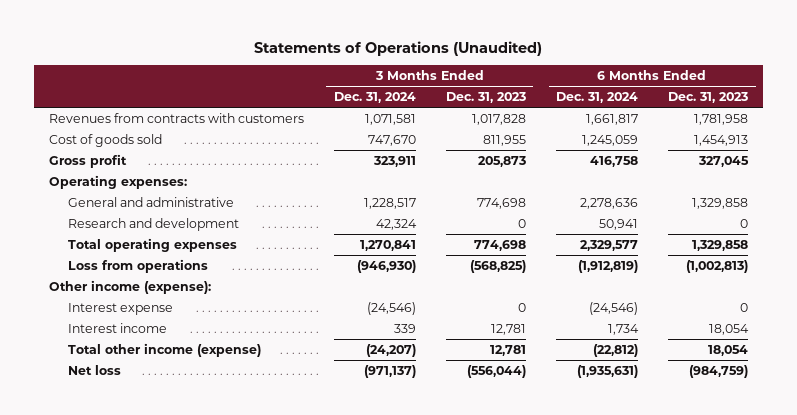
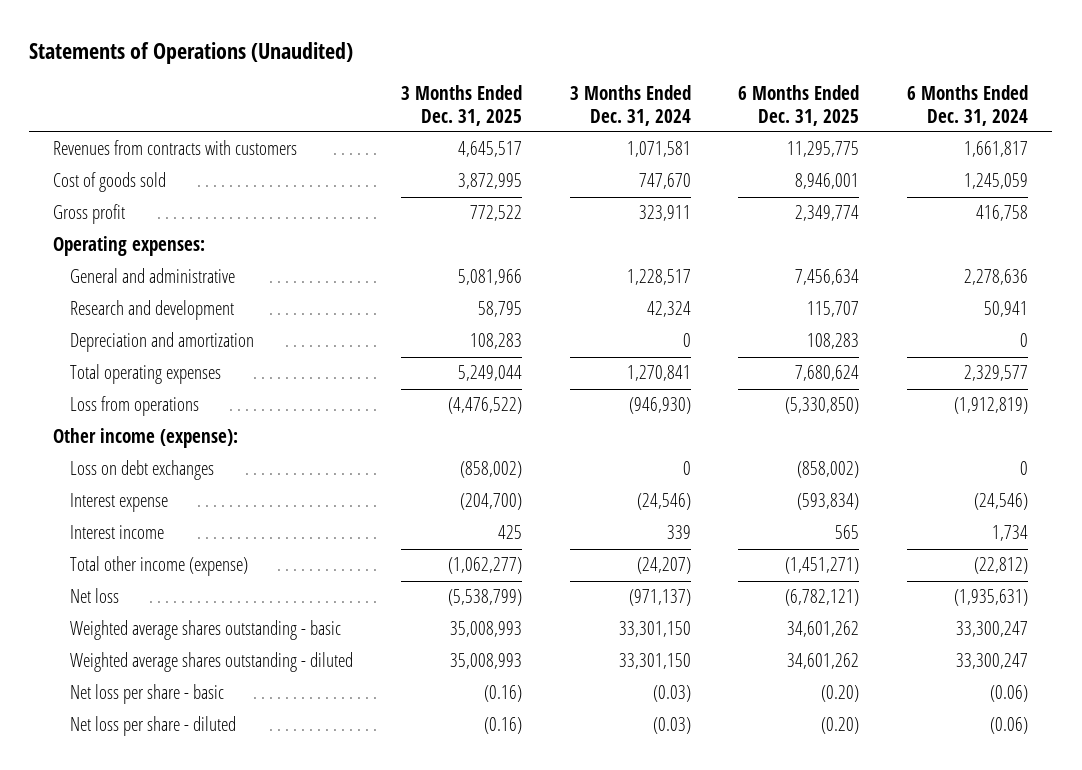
[445,92,526,104] Dec. 31, 2023 -> none
[668,92,749,104] Dec. 31, 2023 -> none
none -> [400,84,522,126] 3 Months Ended Dec. 31, 2025
none -> [738,84,860,126] 6 Months Ended Dec. 31, 2025
none -> [69,332,254,353] Depreciation and amortization
none -> [69,460,214,481] Loss on debt exchanges
none -> [69,620,341,641] Weighted average shares outstanding - basic
none -> [69,652,353,673] Weighted average shares outstanding - diluted
none -> [69,684,224,705] Net loss per share - basic
none -> [69,716,236,737] Net loss per share - diluted

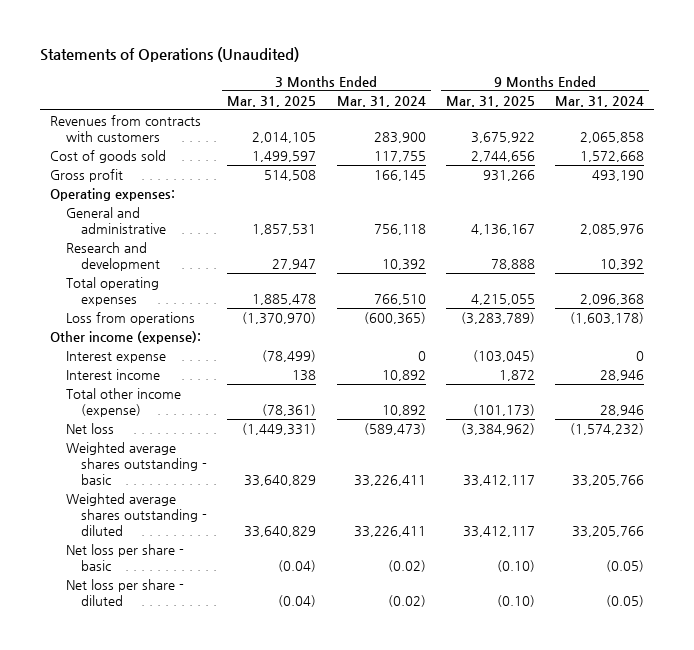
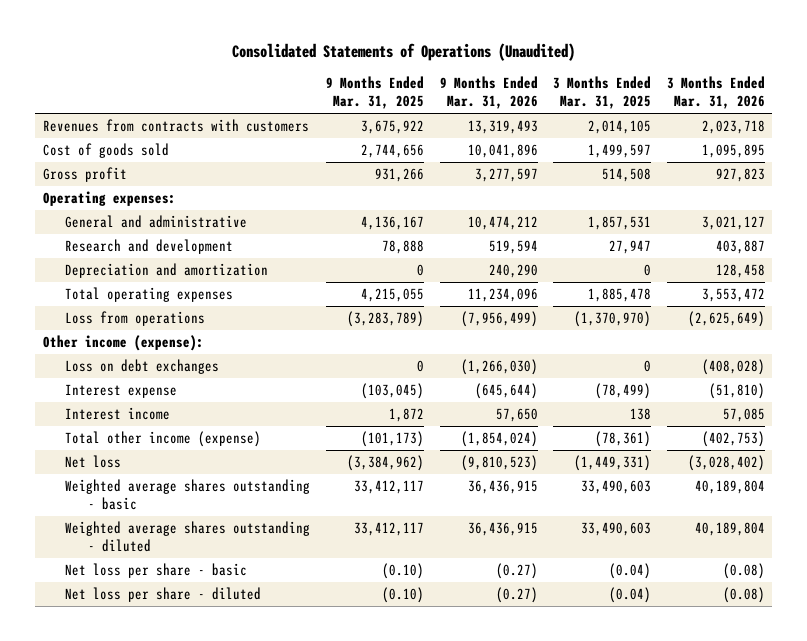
[39,47,299,63] Statements of Operations (Unaudited) -> [231,43,575,62] Consolidated Statements of Operations (Unaudited)
[336,95,426,107] Mar. 31, 2024 -> none
[554,95,644,107] Mar. 31, 2024 -> none
none -> [439,76,538,110] 9 Months Ended Mar. 31, 2026
none -> [666,76,765,110] 3 Months Ended Mar. 31, 2026
none -> [65,262,269,278] Depreciation and amortization
none -> [65,358,220,374] Loss on debt exchanges
[244,474,317,486] 33,640,829 -> [581,479,652,494] 33,490,603
[244,525,317,537] 33,640,829 -> [581,521,652,536] 33,490,603

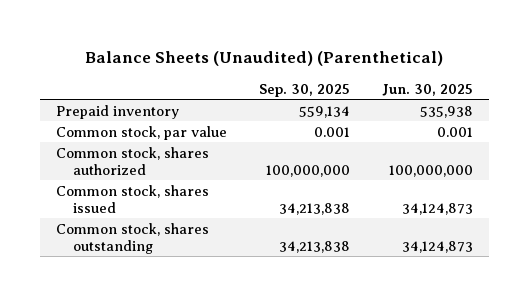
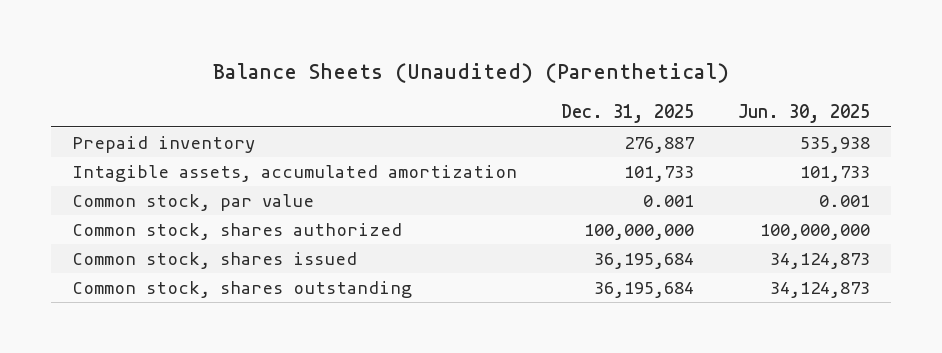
[258,83,350,97] Sep. 30, 2025 -> none
none -> [561,104,695,124] Dec. 31, 2025
none -> [72,165,518,183] Intagible assets, accumulated amortization

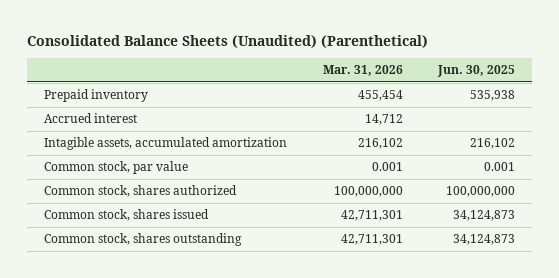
[213,63,730,84] Balance Sheets (Unaudited) (Parenthetical) -> [26,34,428,48] Consolidated Balance Sheets (Unaudited) (Parenthetical)
[561,104,695,124] Dec. 31, 2025 -> none
none -> [322,65,403,77] Mar. 31, 2026
none -> [44,113,138,124] Accrued interest
[799,166,870,183] 101,733 -> [469,138,515,150] 216,102

